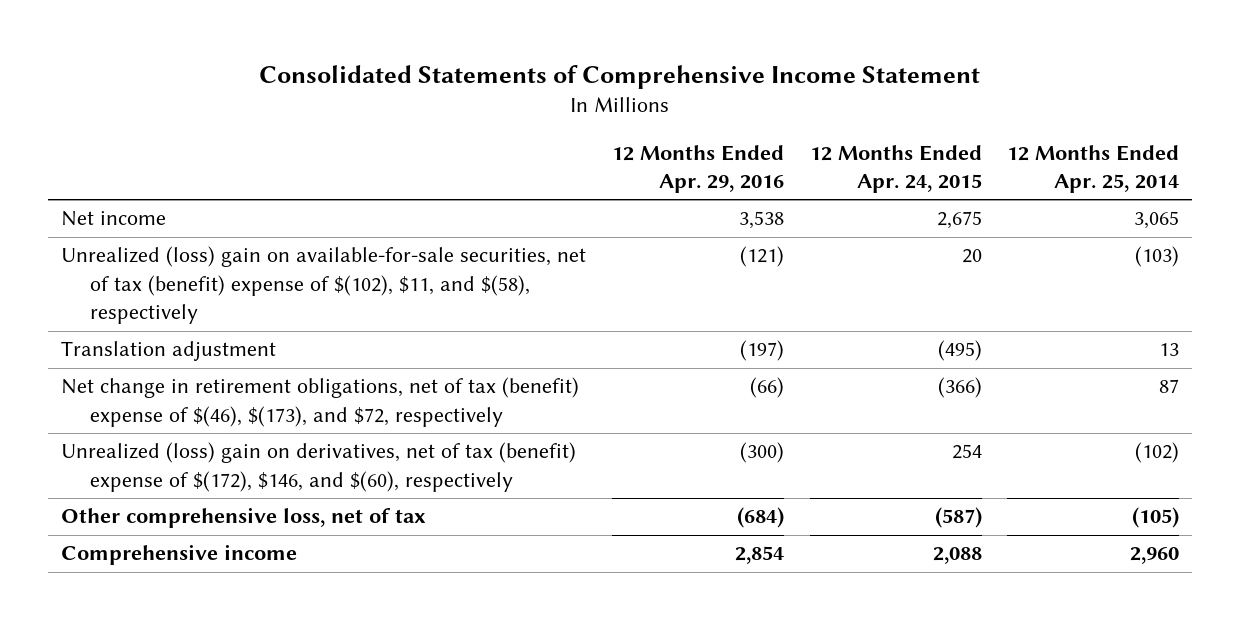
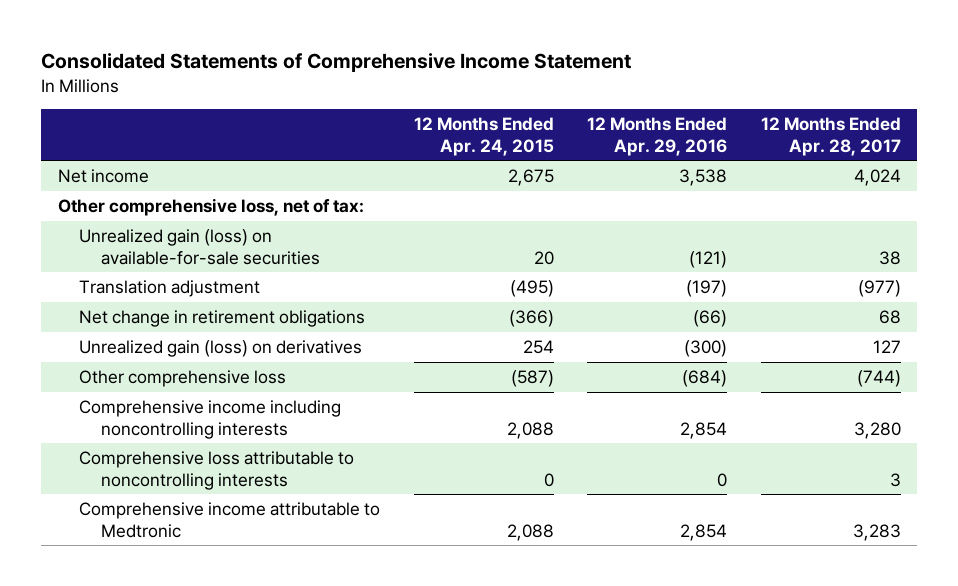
[1007,144,1180,194] 12 Months Ended Apr. 25, 2014 -> none
none -> [760,117,901,156] 12 Months Ended Apr. 28, 2017
none -> [57,198,364,217] Other comprehensive loss, net of tax:
[61,246,587,325] Unrealized (loss) gain on available-for-sale securities, net of tax (benefit) expense of $(102), $11, and $(58), respectively -> [79,229,320,265] Unrealized gain (loss) on available-for-sale securities
[61,377,580,427] Net change in retirement obligations, net of tax (benefit) expense of $(46), $(173), and $72, respectively -> [79,310,366,328] Net change in retirement obligations
[61,442,577,492] Unrealized (loss) gain on derivatives, net of tax (benefit) expense of $(172), $146, and $(60), respectively -> [79,340,363,358] Unrealized gain (loss) on derivatives
[61,507,427,529] Other comprehensive loss, net of tax -> [79,370,287,388] Other comprehensive loss
none -> [79,400,342,439] Comprehensive income including noncontrolling interests
none -> [79,451,355,490] Comprehensive loss attributable to noncontrolling interests
[61,544,298,566] Comprehensive income -> [79,502,381,538] Comprehensive income attributable to Medtronic

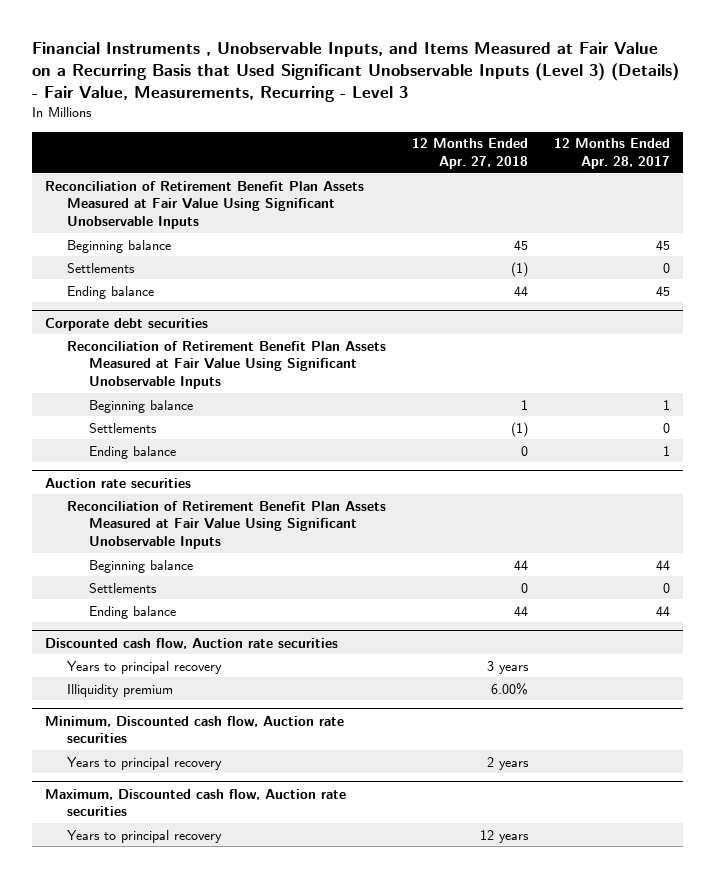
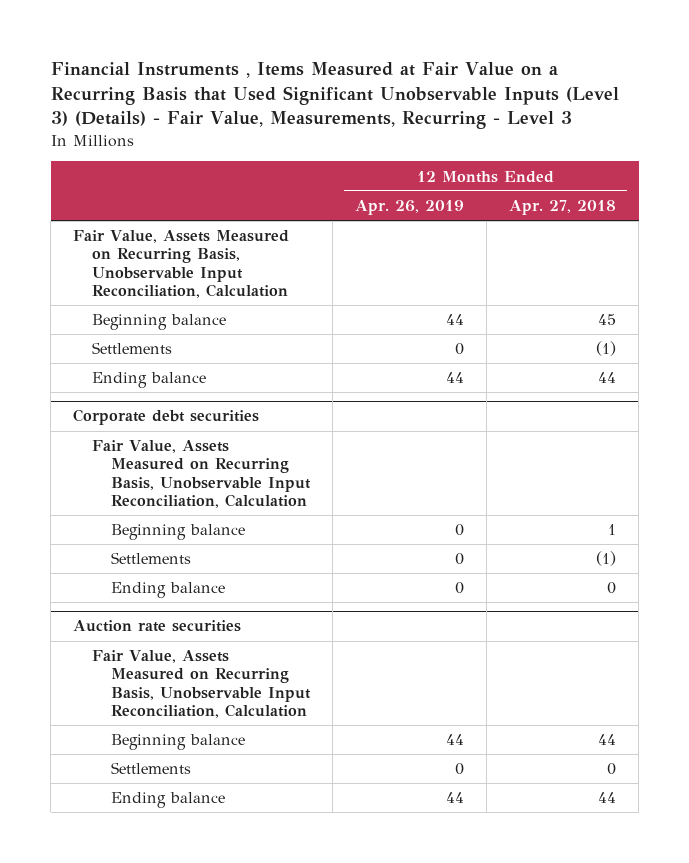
[31,41,679,103] Financial Instruments , Unobservable Inputs, and Items Measured at Fair Value on a Recurring Basis that Used Significant Unobservable Inputs (Level 3) (Details) - Fair Value, Measurements, Recurring - Level 3 -> [50,62,619,130] Financial Instruments , Items Measured at Fair Value on a Recurring Basis that Used Significant Unobservable Inputs (Level 3) (Details) - Fair Value, Measurements, Recurring - Level 3
[553,138,670,170] 12 Months Ended Apr. 28, 2017 -> none
none -> [355,199,465,215] Apr. 26, 2019
[44,180,364,230] Reconciliation of Retirement Benefit Plan Assets Measured at Fair Value Using Significant Unobservable Inputs -> [73,230,290,298] Fair Value, Assets Measured on Recurring Basis, Unobservable Input Reconciliation, Calculation
[66,340,386,390] Reconciliation of Retirement Benefit Plan Assets Measured at Fair Value Using Significant Unobservable Inputs -> [92,440,312,508] Fair Value, Assets Measured on Recurring Basis, Unobservable Input Reconciliation, Calculation
[66,500,386,550] Reconciliation of Retirement Benefit Plan Assets Measured at Fair Value Using Significant Unobservable Inputs -> [92,650,312,718] Fair Value, Assets Measured on Recurring Basis, Unobservable Input Reconciliation, Calculation
[44,637,338,649] Discounted cash flow, Auction rate securities -> none
[66,660,222,674] Years to principal recovery -> none
[66,683,173,697] Illiquidity premium -> none
[44,715,344,744] Minimum, Discounted cash flow, Auction rate securities -> none
[66,756,222,770] Years to principal recovery -> none
[44,788,346,817] Maximum, Discounted cash flow, Auction rate securities -> none
[66,829,222,843] Years to principal recovery -> none

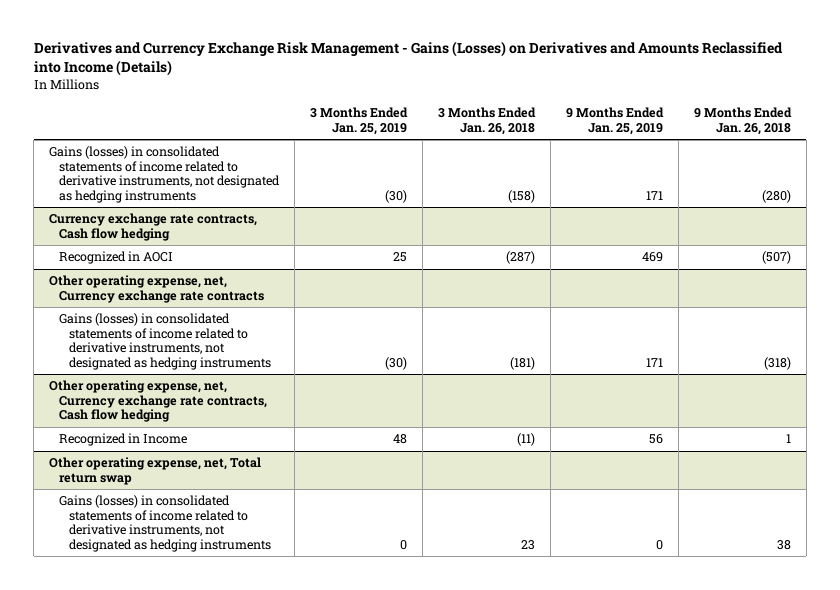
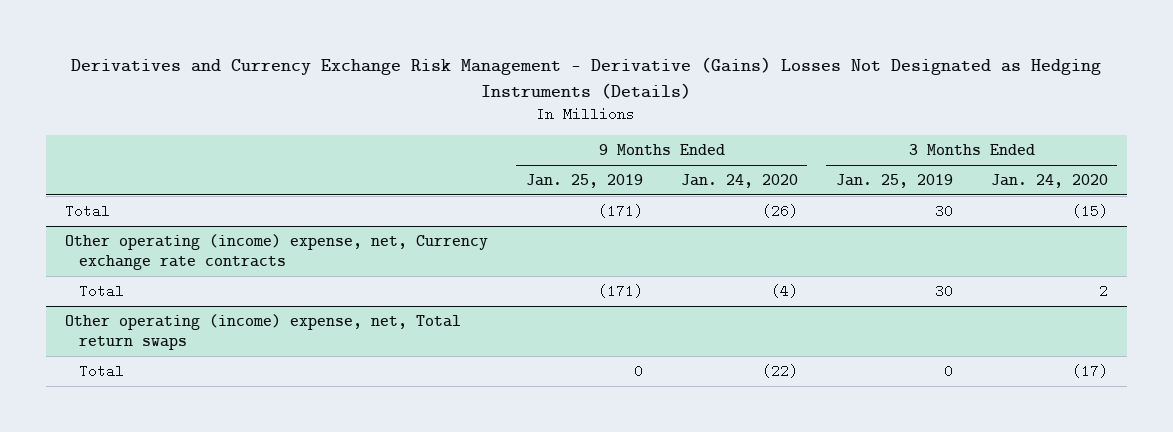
[33,40,783,77] Derivatives and Currency Exchange Risk Management - Gains (Losses) on Derivatives and Amounts Reclassified into Income (Details) -> [71,57,1102,99] Derivatives and Currency Exchange Risk Management - Derivative (Gains) Losses Not Designated as Hedging Instruments (Details)
[438,107,537,135] 3 Months Ended Jan. 26, 2018 -> none
[693,107,792,135] 9 Months Ended Jan. 26, 2018 -> none
none -> [680,174,798,189] Jan. 24, 2020
none -> [990,174,1108,189] Jan. 24, 2020
[49,146,281,203] Gains (losses) in consolidated statements of income related to derivative instruments, not designated as hedging instruments -> none
[49,213,258,241] Currency exchange rate contracts, Cash flow hedging -> none
[59,251,174,265] Recognized in AOCI -> none
[59,313,272,370] Gains (losses) in consolidated statements of income related to derivative instruments, not designated as hedging instruments -> none
[49,380,268,423] Other operating expense, net, Currency exchange rate contracts, Cash flow hedging -> none
[59,433,188,447] Recognized in Income -> none
none -> [64,203,110,218] Total
[49,275,265,303] Other operating expense, net, Currency exchange rate contracts -> [64,233,488,270] Other operating (income) expense, net, Currency exchange rate contracts
none -> [79,283,125,298] Total
[49,457,262,485] Other operating expense, net, Total return swap -> [64,313,461,350] Other operating (income) expense, net, Total return swaps
[59,495,272,552] Gains (losses) in consolidated statements of income related to derivative instruments, not designated as hedging instruments -> [79,363,125,378] Total

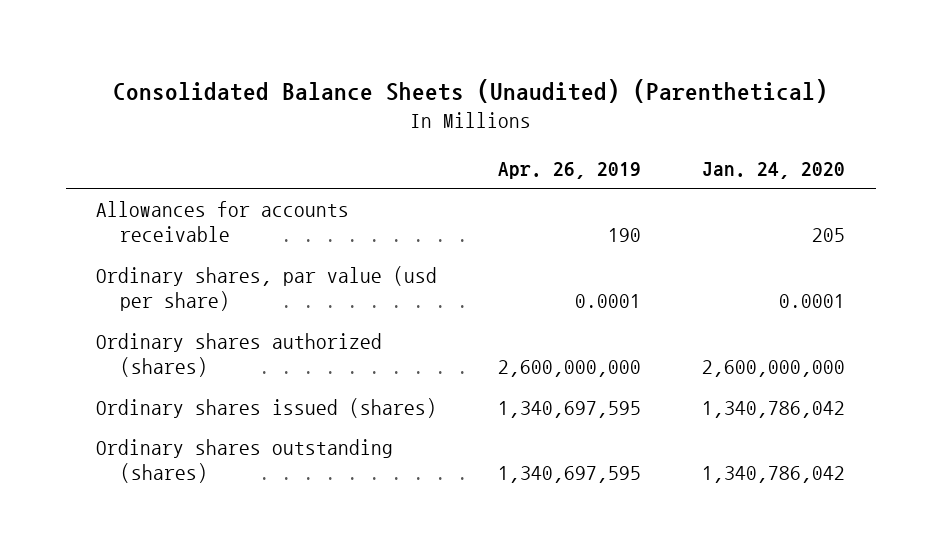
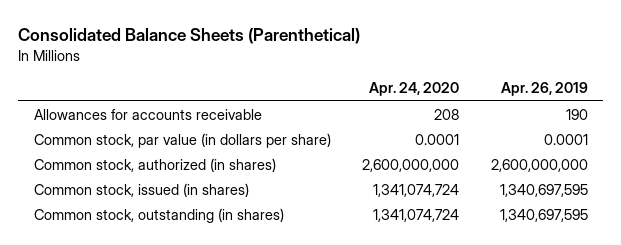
[112,78,828,103] Consolidated Balance Sheets (Unaudited) (Parenthetical) -> [17,27,360,44] Consolidated Balance Sheets (Parenthetical)
[702,161,846,179] Jan. 24, 2020 -> none
none -> [369,82,460,97] Apr. 24, 2020
[96,265,438,312] Ordinary shares, par value (usd per share) -> [33,133,331,149] Common stock, par value (in dollars per share)
[96,332,383,378] Ordinary shares authorized (shares) -> [33,158,276,173] Common stock, authorized (in shares)
[96,397,438,418] Ordinary shares issued (shares) -> [33,183,249,198] Common stock, issued (in shares)
[96,438,394,484] Ordinary shares outstanding (shares) -> [33,208,284,224] Common stock, outstanding (in shares)

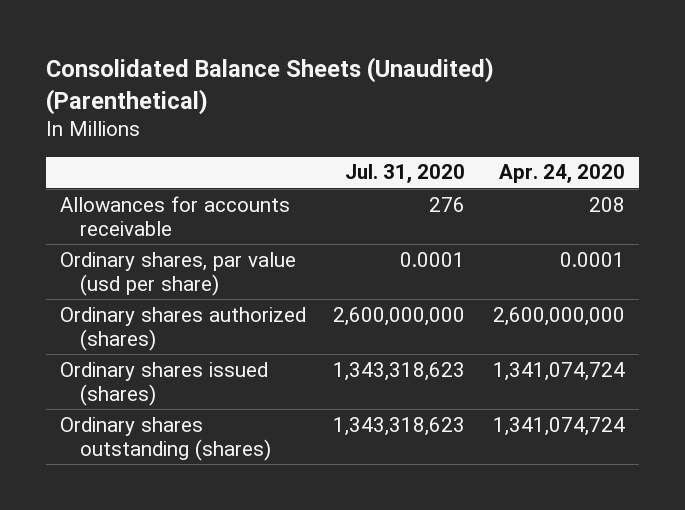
[17,27,360,44] Consolidated Balance Sheets (Parenthetical) -> [45,57,494,115] Consolidated Balance Sheets (Unaudited) (Parenthetical)
[500,82,588,97] Apr. 26, 2019 -> none
none -> [345,164,466,184] Jul. 31, 2020
[33,133,331,149] Common stock, par value (in dollars per share) -> [59,251,296,297] Ordinary shares, par value (usd per share)
[33,158,276,173] Common stock, authorized (in shares) -> [59,306,306,352] Ordinary shares authorized (shares)
[33,183,249,198] Common stock, issued (in shares) -> [59,361,268,407] Ordinary shares issued (shares)
[33,208,284,224] Common stock, outstanding (in shares) -> [59,416,271,462] Ordinary shares outstanding (shares)

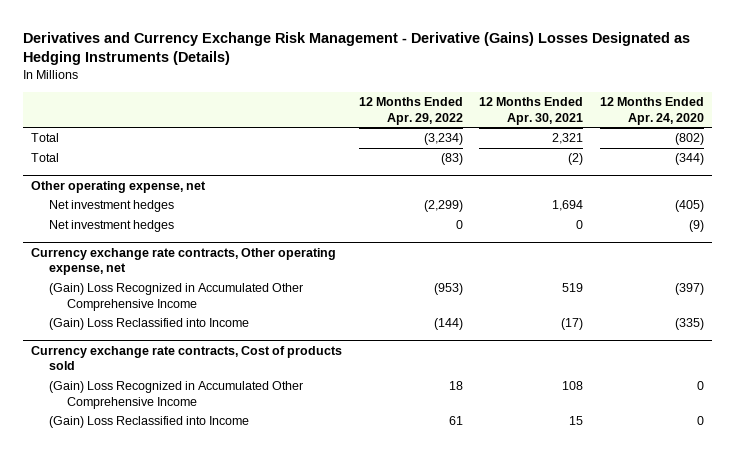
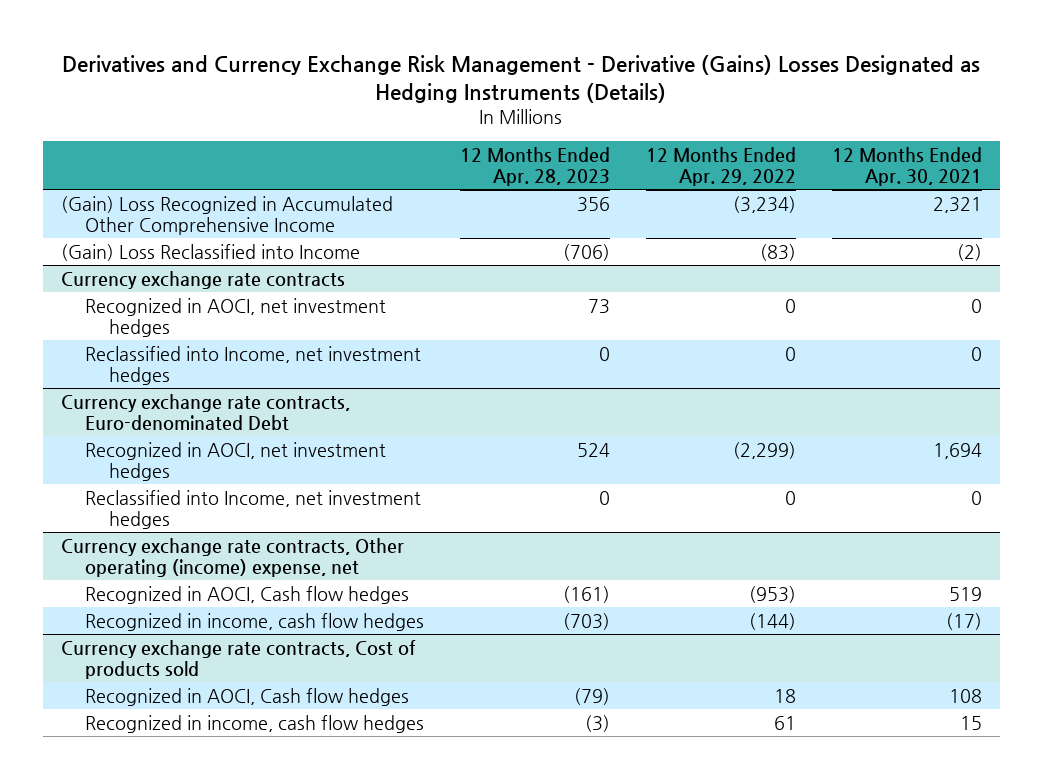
[599,97,704,125] 12 Months Ended Apr. 24, 2020 -> none
none -> [459,147,610,187] 12 Months Ended Apr. 28, 2023
[31,180,207,193] Other operating expense, net -> none
[31,133,60,143] Total -> [61,195,394,235] (Gain) Loss Recognized in Accumulated Other Comprehensive Income
[31,153,60,163] Total -> [61,243,361,261] (Gain) Loss Reclassified into Income
none -> [61,270,346,289] Currency exchange rate contracts
[49,200,175,213] Net investment hedges -> [85,297,387,337] Recognized in AOCI, net investment hedges
[423,200,463,213] (2,299) -> [784,298,796,313] 0
[552,200,584,212] 1,694 -> [970,298,982,313] 0
[49,220,175,233] Net investment hedges -> [85,345,422,385] Reclassified into Income, net investment hedges
none -> [61,393,351,430] Currency exchange rate contracts, Euro-denominated Debt
none -> [85,441,387,481] Recognized in AOCI, net investment hedges
none -> [85,489,422,529] Reclassified into Income, net investment hedges
[31,247,337,276] Currency exchange rate contracts, Other operating expense, net -> [61,537,405,577] Currency exchange rate contracts, Other operating (income) expense, net
[49,283,304,311] (Gain) Loss Recognized in Accumulated Other Comprehensive Income -> [85,585,410,604] Recognized in AOCI, Cash flow hedges
[49,318,250,331] (Gain) Loss Reclassified into Income -> [85,612,425,631] Recognized in income, cash flow hedges
[49,381,304,409] (Gain) Loss Recognized in Accumulated Other Comprehensive Income -> [85,687,410,706] Recognized in AOCI, Cash flow hedges
[49,416,250,429] (Gain) Loss Reclassified into Income -> [85,714,425,733] Recognized in income, cash flow hedges

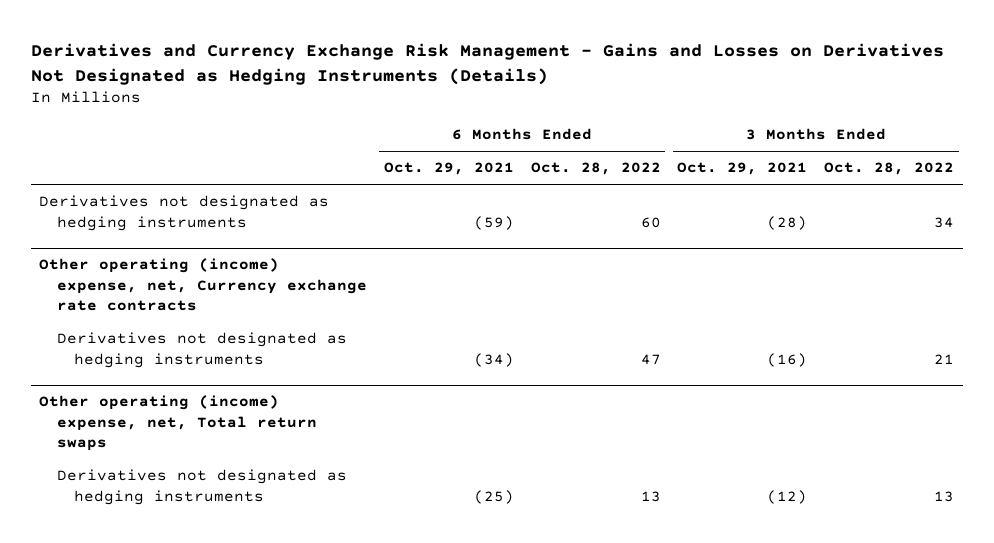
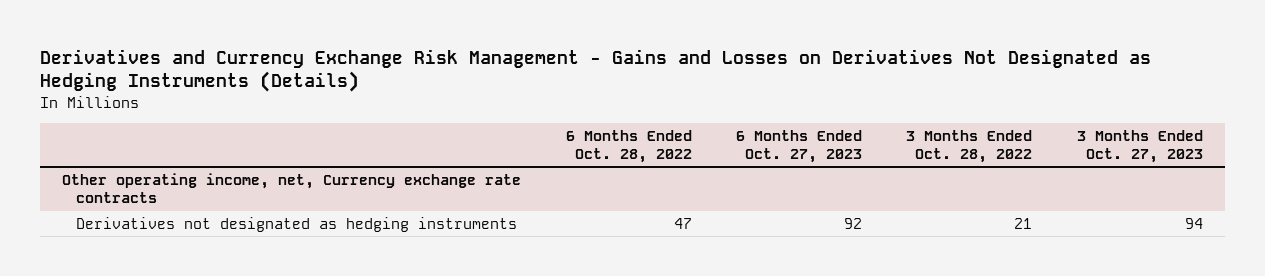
[383,162,514,176] Oct. 29, 2021 -> none
[677,162,808,176] Oct. 29, 2021 -> none
none -> [736,129,863,163] 6 Months Ended Oct. 27, 2023
none -> [1076,129,1203,163] 3 Months Ended Oct. 27, 2023
[39,195,330,231] Derivatives not designated as hedging instruments -> none
[39,258,367,311] Other operating (income) expense, net, Currency exchange rate contracts -> [62,172,522,204] Other operating income, net, Currency exchange rate contracts
[39,395,317,451] Other operating (income) expense, net, Total return swaps -> none
[56,469,347,505] Derivatives not designated as hedging instruments -> none

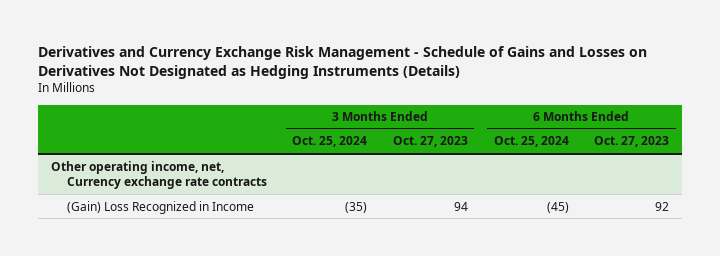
[40,48,1152,93] Derivatives and Currency Exchange Risk Management - Gains and Losses on Derivatives Not Designated as Hedging Instruments (Details) -> [37,45,647,79] Derivatives and Currency Exchange Risk Management - Schedule of Gains and Losses on Derivatives Not Designated as Hedging Instruments (Details)
[565,129,692,163] 6 Months Ended Oct. 28, 2022 -> none
[906,129,1033,163] 3 Months Ended Oct. 28, 2022 -> none
none -> [292,136,368,148] Oct. 25, 2024
none -> [493,136,569,148] Oct. 25, 2024
[75,216,517,232] Derivatives not designated as hedging instruments -> [66,200,254,214] (Gain) Loss Recognized in Income

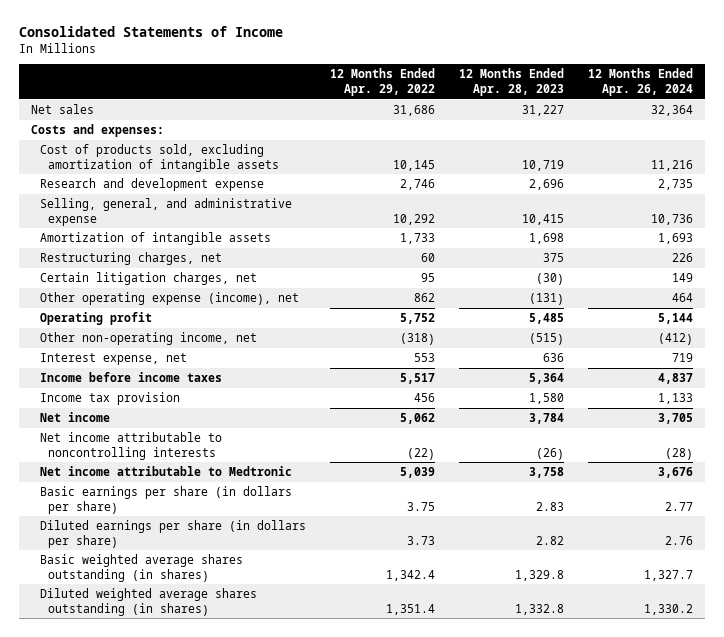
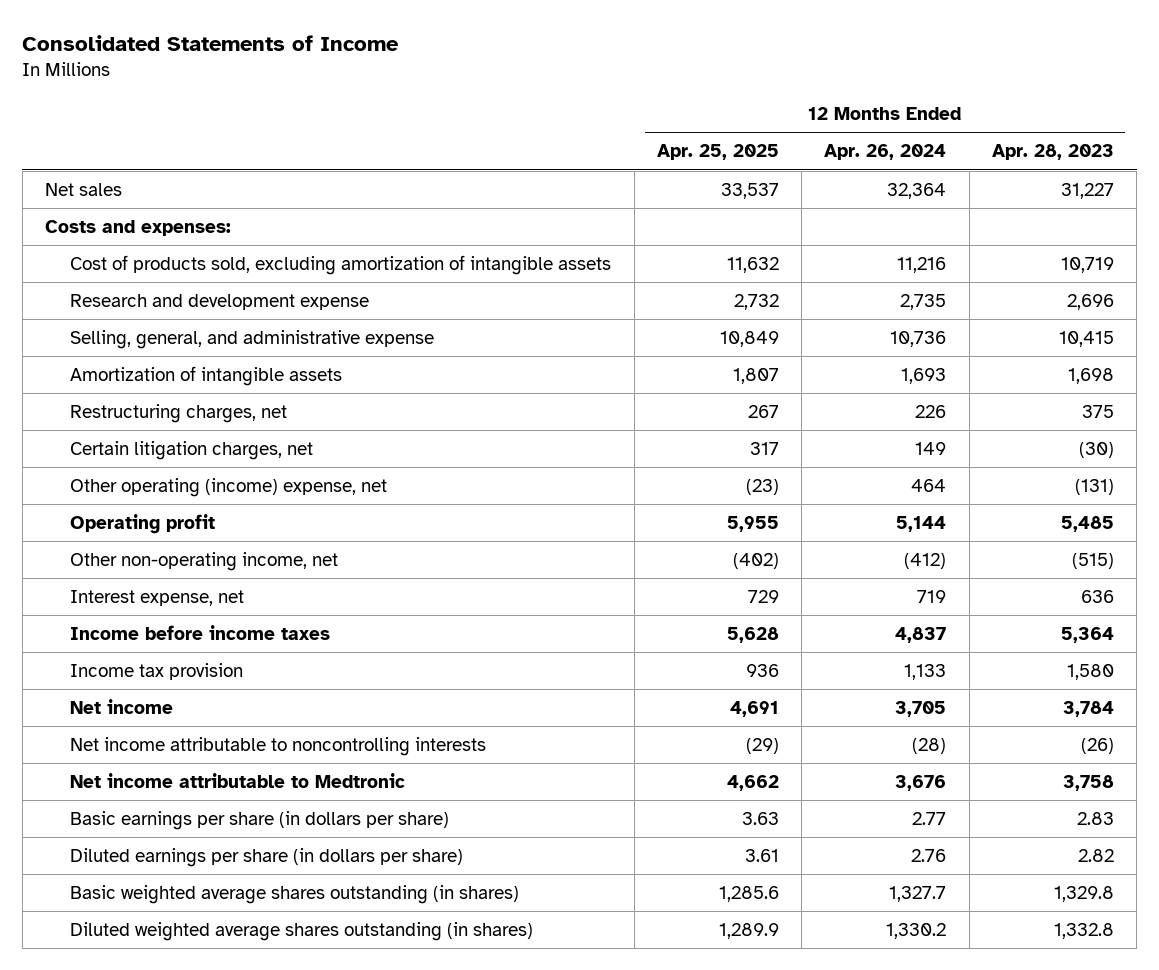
[329,68,435,97] 12 Months Ended Apr. 29, 2022 -> none
none -> [656,144,779,161] Apr. 25, 2025
[39,291,299,305] Other operating expense (income), net -> [70,478,388,498] Other operating (income) expense, net

